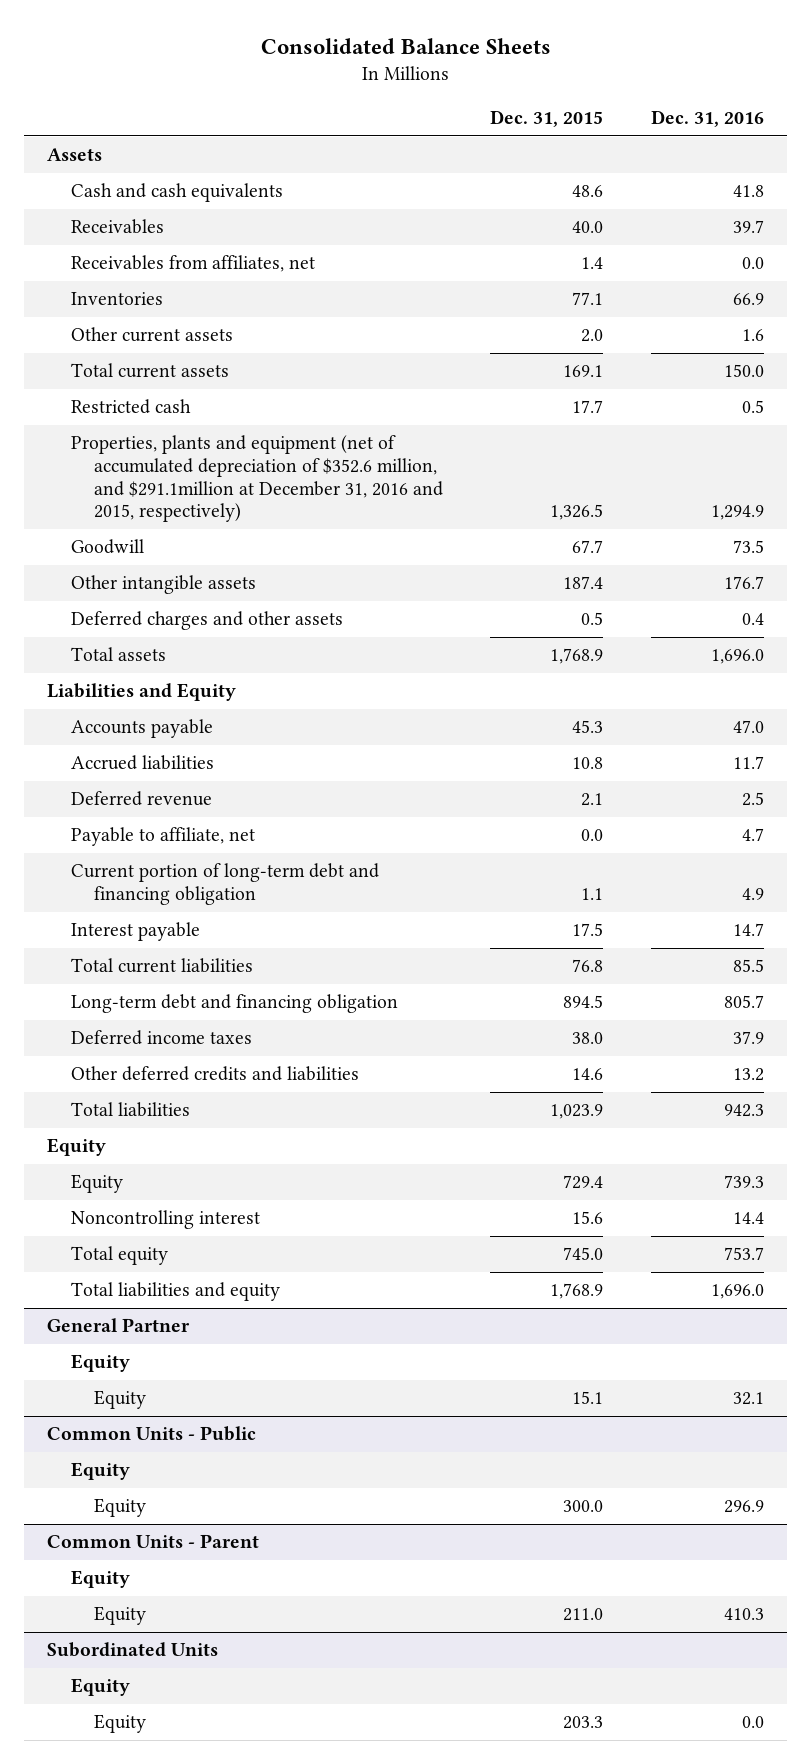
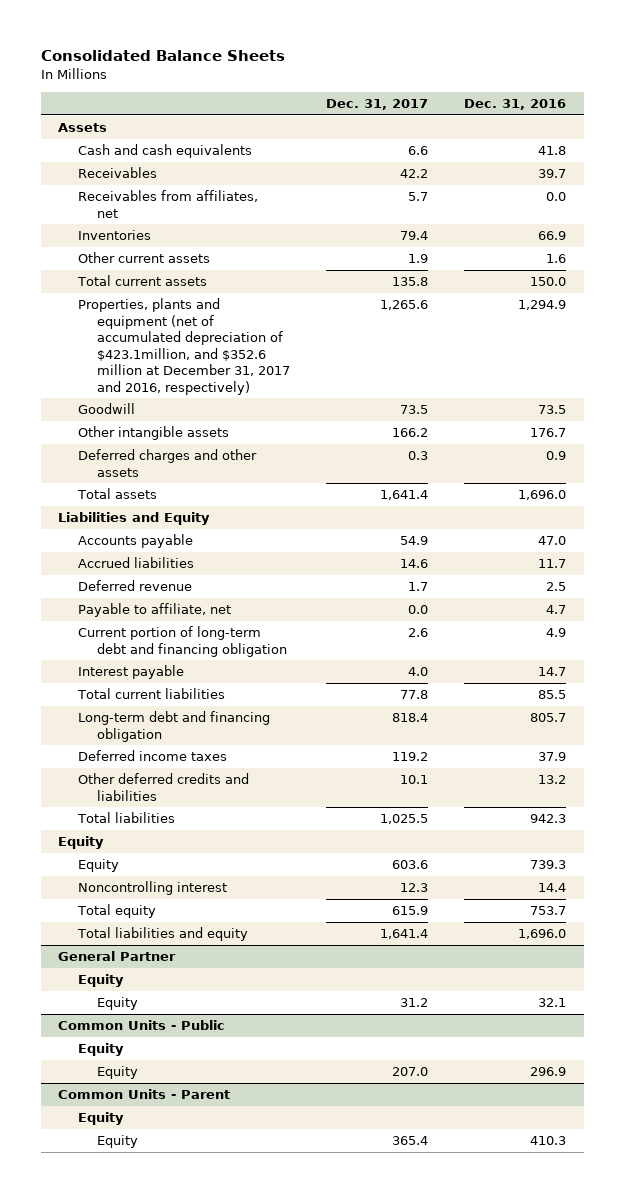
[490,109,604,127] Dec. 31, 2015 -> none
none -> [326,99,429,111] Dec. 31, 2017
[70,399,191,415] Restricted cash -> none
[70,435,444,523] Properties, plants and equipment (net of accumulated depreciation of $352.6 million, and $291.1million at December 31, 2016 and 2015, respectively) -> [77,298,291,395] Properties, plants and equipment (net of accumulated depreciation of $423.1million, and $352.6 million at December 31, 2017 and 2016, respectively)
[741,613,764,626] 0.4 -> [545,451,566,461] 0.9
[47,1642,219,1658] Subordinated Units -> none
[70,1678,130,1697] Equity -> none
[94,1714,147,1734] Equity -> none

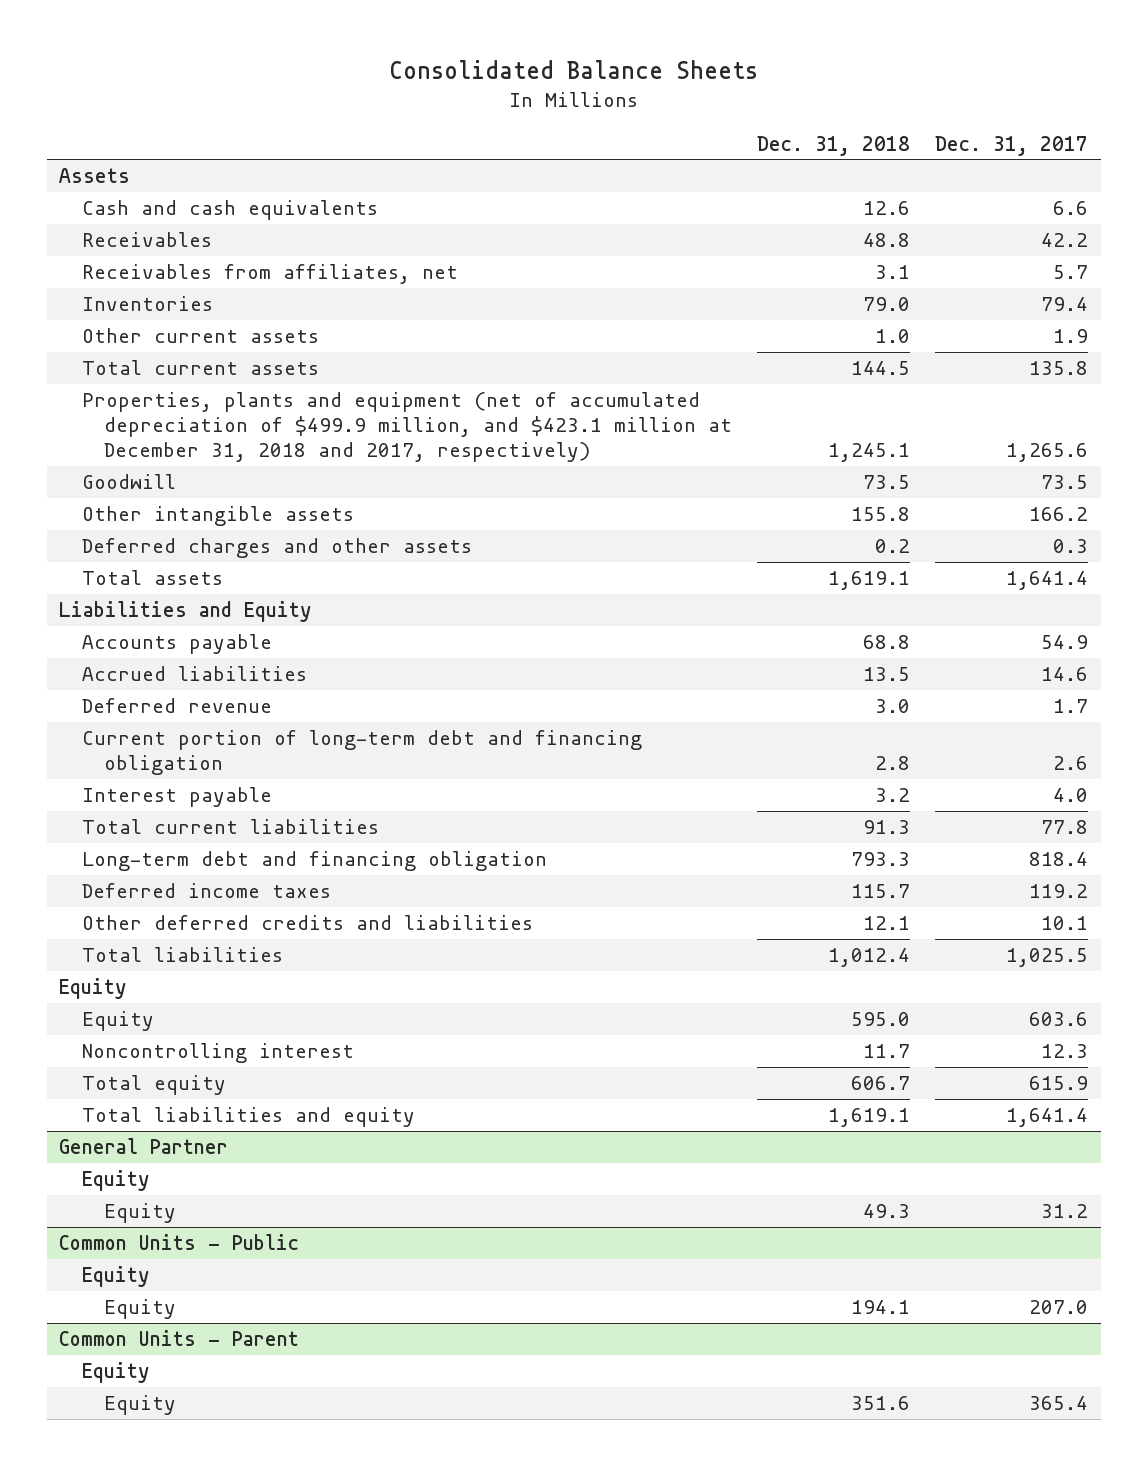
[463,99,566,111] Dec. 31, 2016 -> none
none -> [756,135,910,156] Dec. 31, 2018
[77,298,291,395] Properties, plants and equipment (net of accumulated depreciation of $423.1million, and $352.6 million at December 31, 2017 and 2016, respectively) -> [81,392,732,462] Properties, plants and equipment (net of accumulated depreciation of $499.9 million, and $423.1 million at December 31, 2018 and 2017, respectively)
[77,603,231,618] Payable to affiliate, net -> none

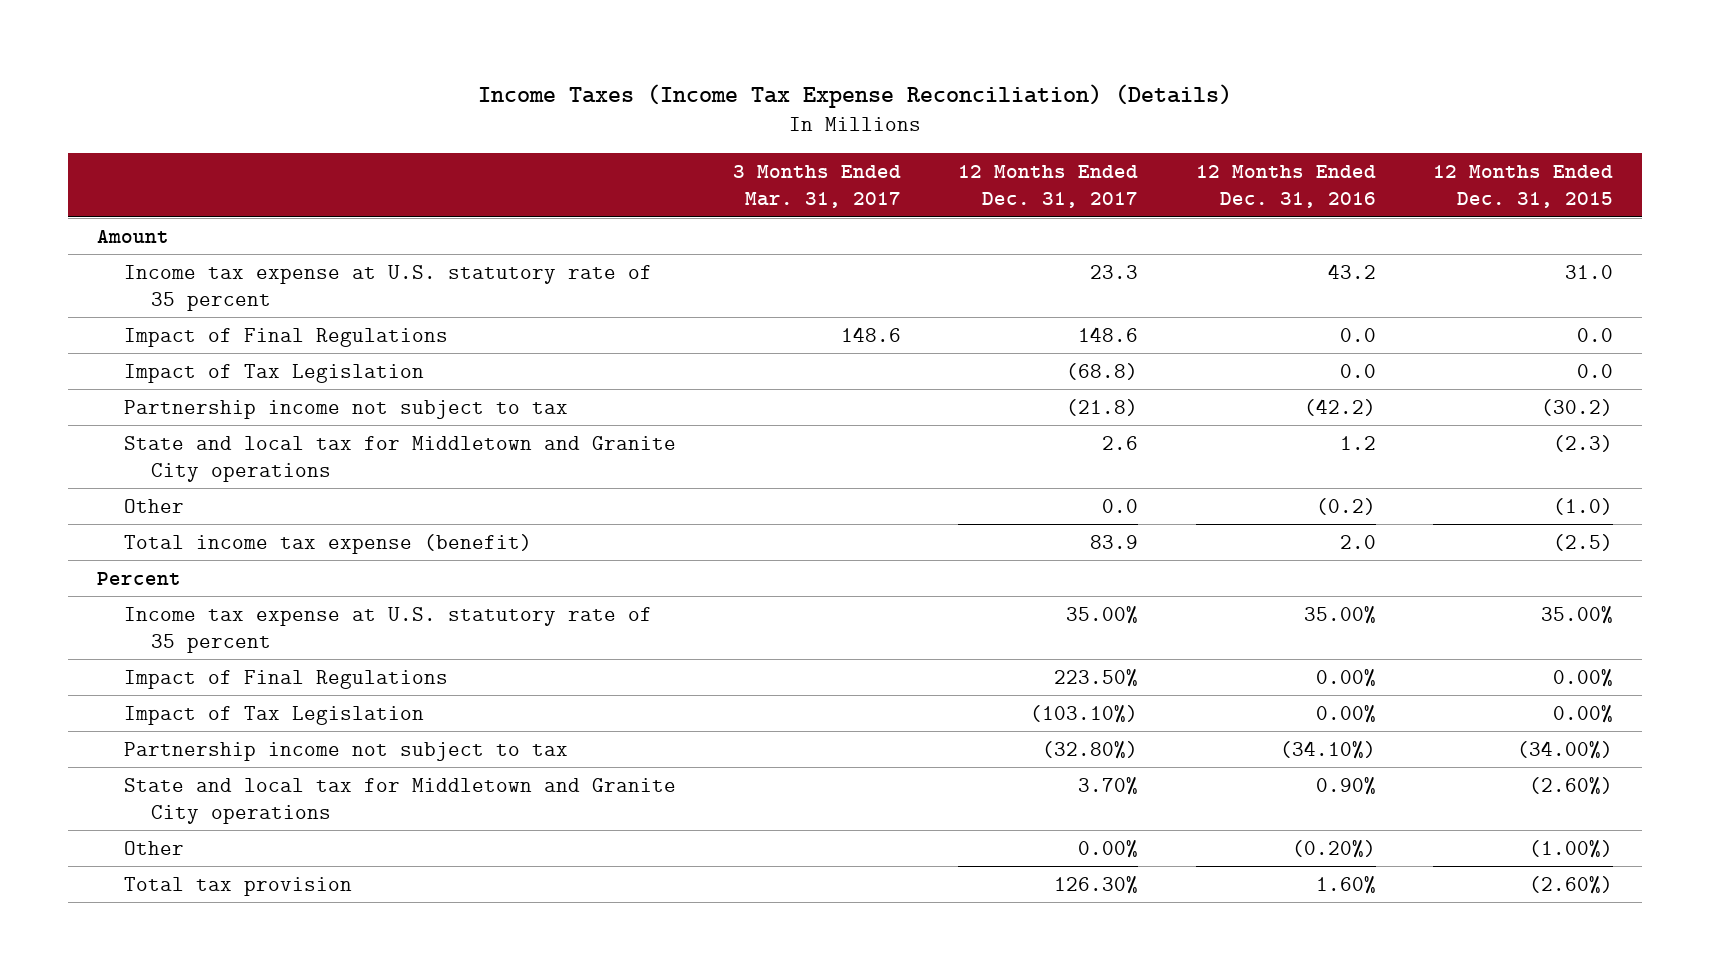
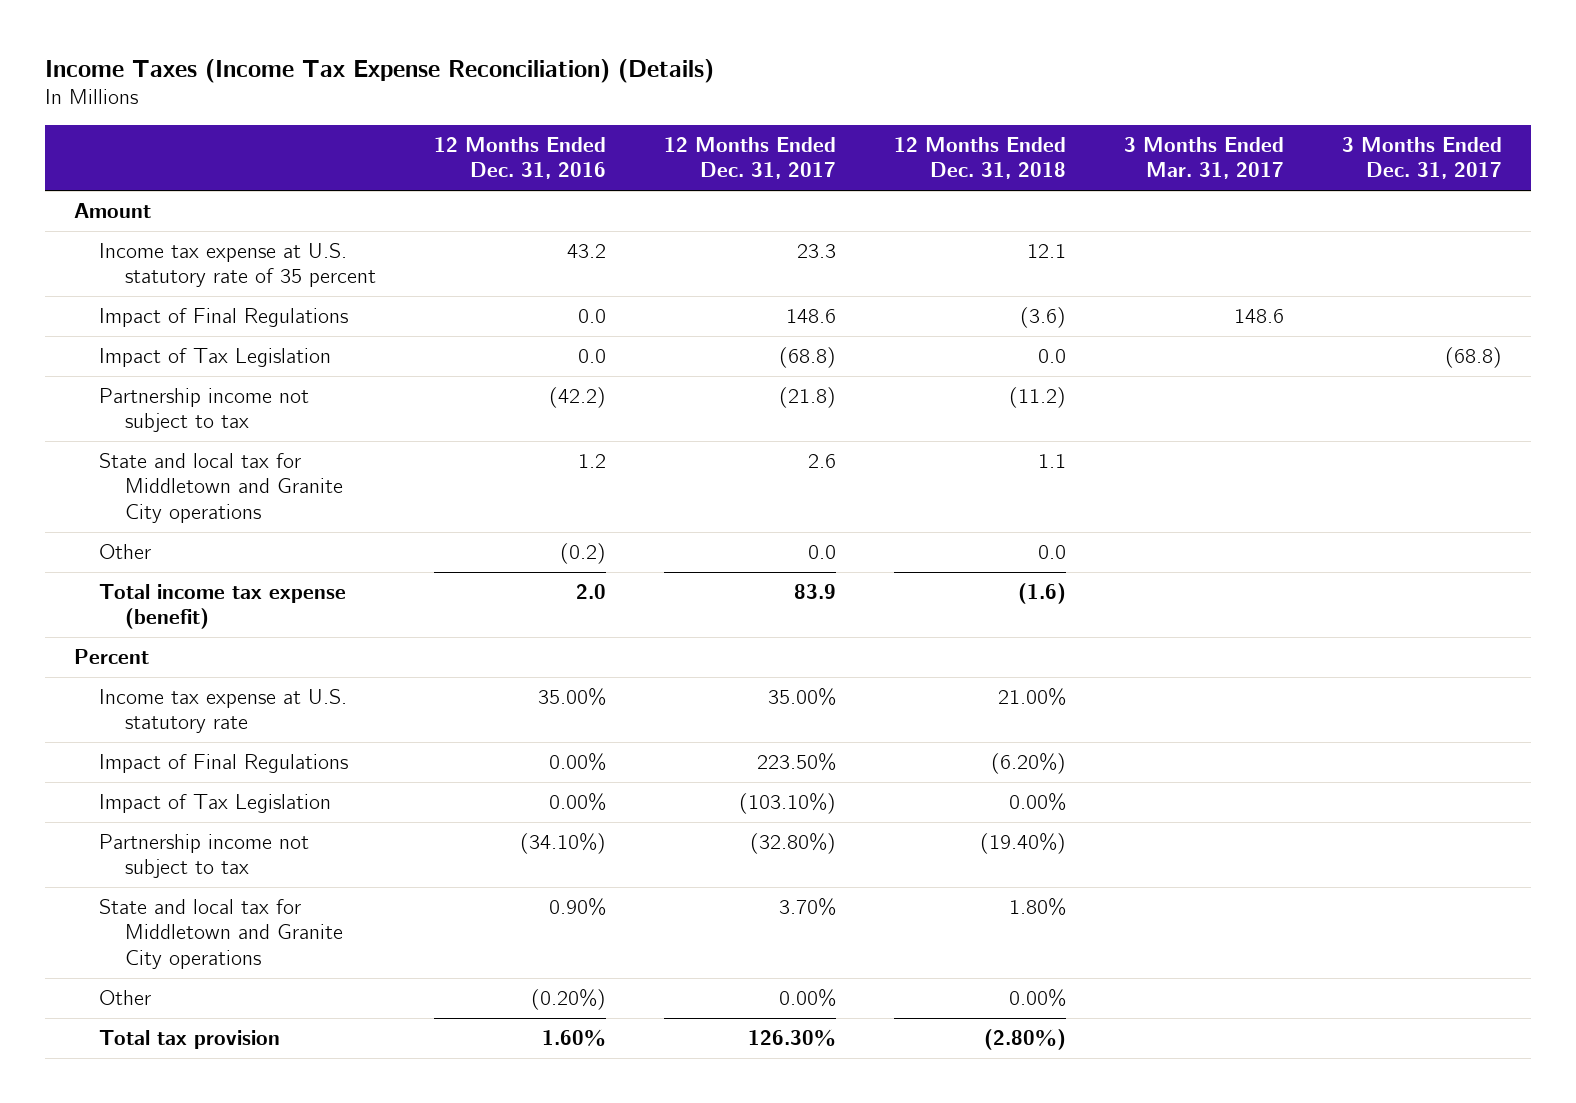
[1432,164,1613,209] 12 Months Ended Dec. 31, 2015 -> none
none -> [893,136,1066,180] 12 Months Ended Dec. 31, 2018
none -> [1341,136,1502,180] 3 Months Ended Dec. 31, 2017
[123,606,652,653] Income tax expense at U.S. statutory rate of 35 percent -> [99,689,348,734] Income tax expense at U.S. statutory rate

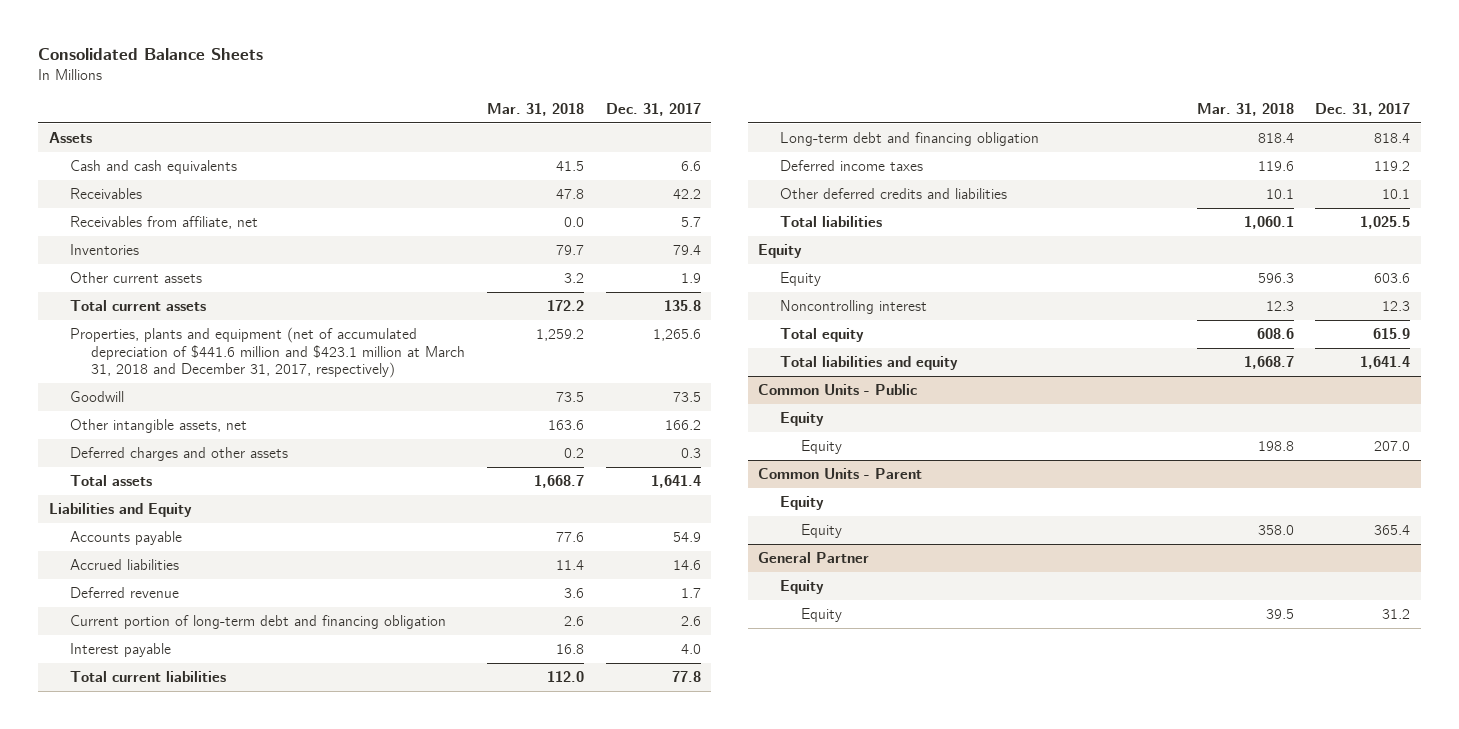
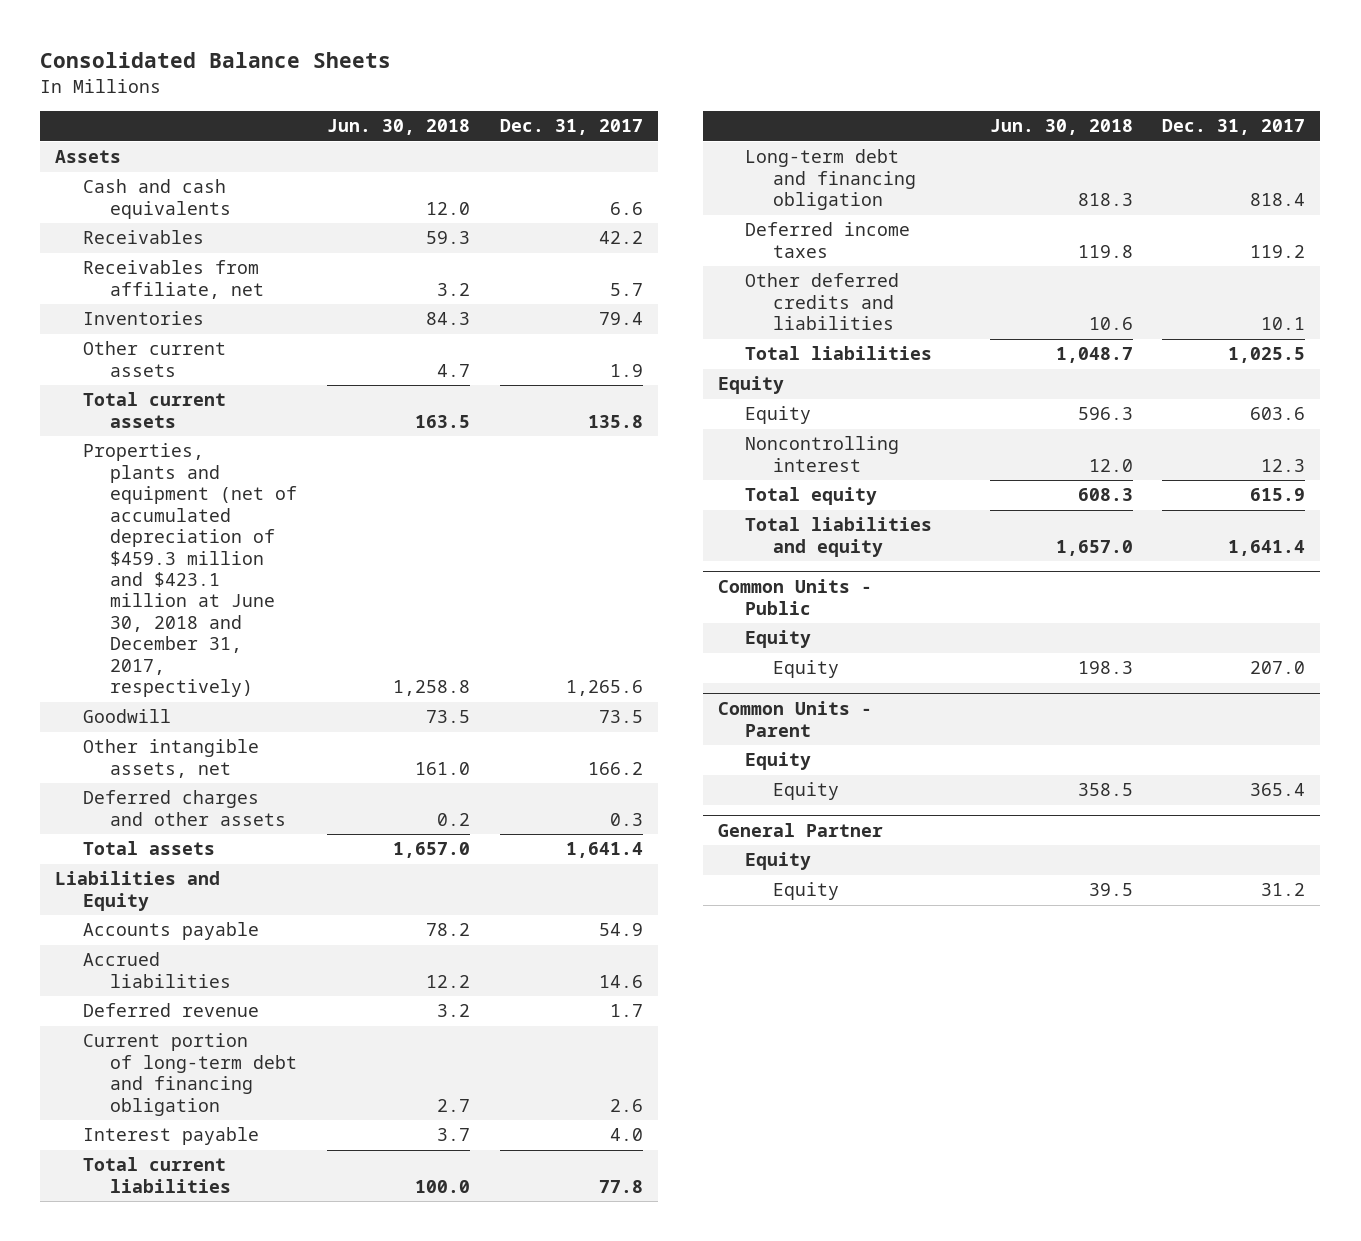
[486,102,584,116] Mar. 31, 2018 -> none
none -> [327,119,471,136] Jun. 30, 2018
[70,327,466,378] Properties, plants and equipment (net of accumulated depreciation of $441.6 million and $423.1 million at March 31, 2018 and December 31, 2017, respectively) -> [82,443,298,698] Properties, plants and equipment (net of accumulated depreciation of $459.3 million and $423.1 million at June 30, 2018 and December 31, 2017, respectively)

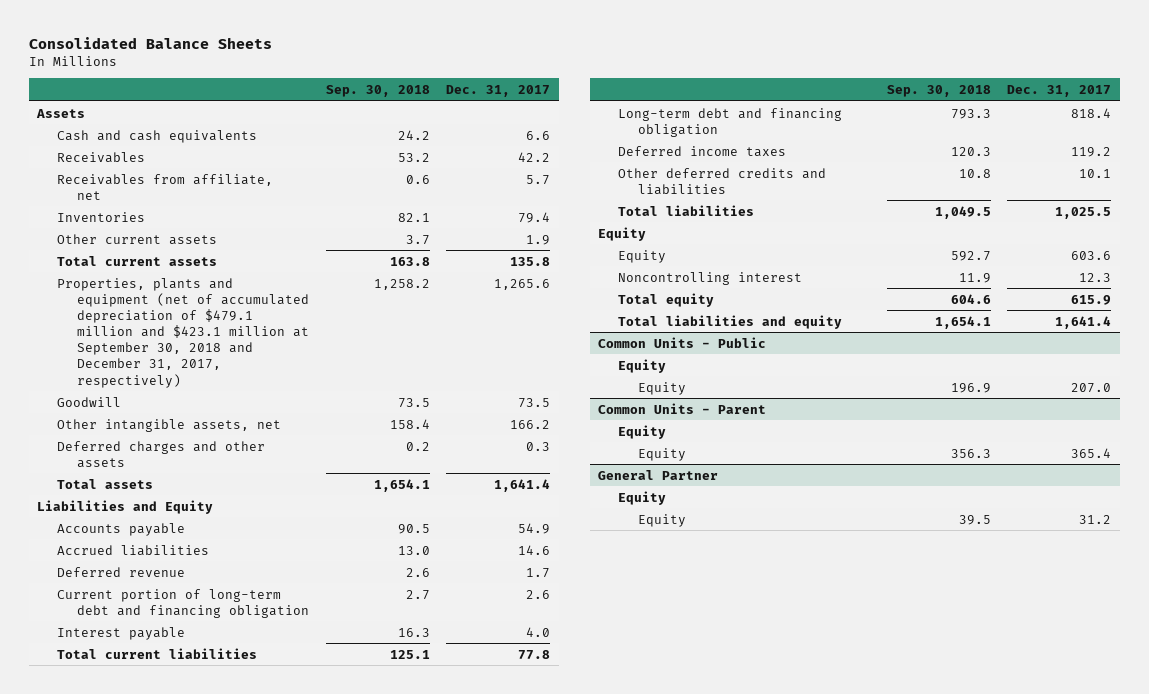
[327,119,471,136] Jun. 30, 2018 -> none
none -> [325,84,430,97] Sep. 30, 2018
[82,443,298,698] Properties, plants and equipment (net of accumulated depreciation of $459.3 million and $423.1 million at June 30, 2018 and December 31, 2017, respectively) -> [57,277,310,388] Properties, plants and equipment (net of accumulated depreciation of $479.1 million and $423.1 million at September 30, 2018 and December 31, 2017, respectively)

